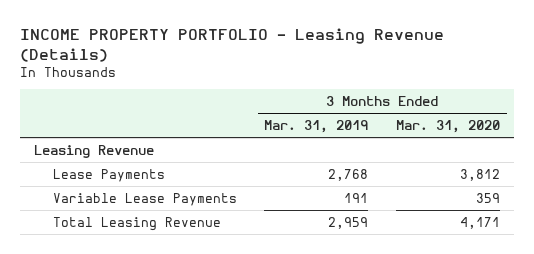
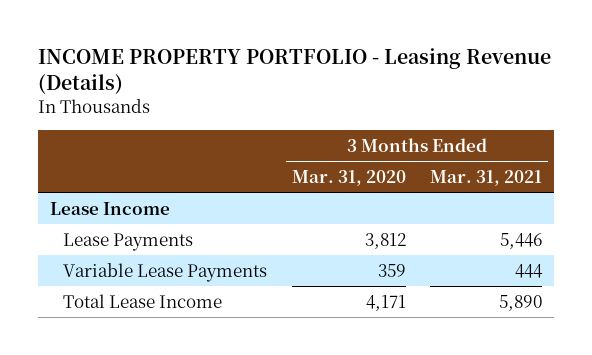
[264,119,369,133] Mar. 31, 2019 -> none
none -> [430,169,543,186] Mar. 31, 2021
[34,144,155,158] Leasing Revenue -> [49,201,170,215] Lease Income
[52,216,221,231] Total Leasing Revenue -> [63,293,223,308] Total Lease Income

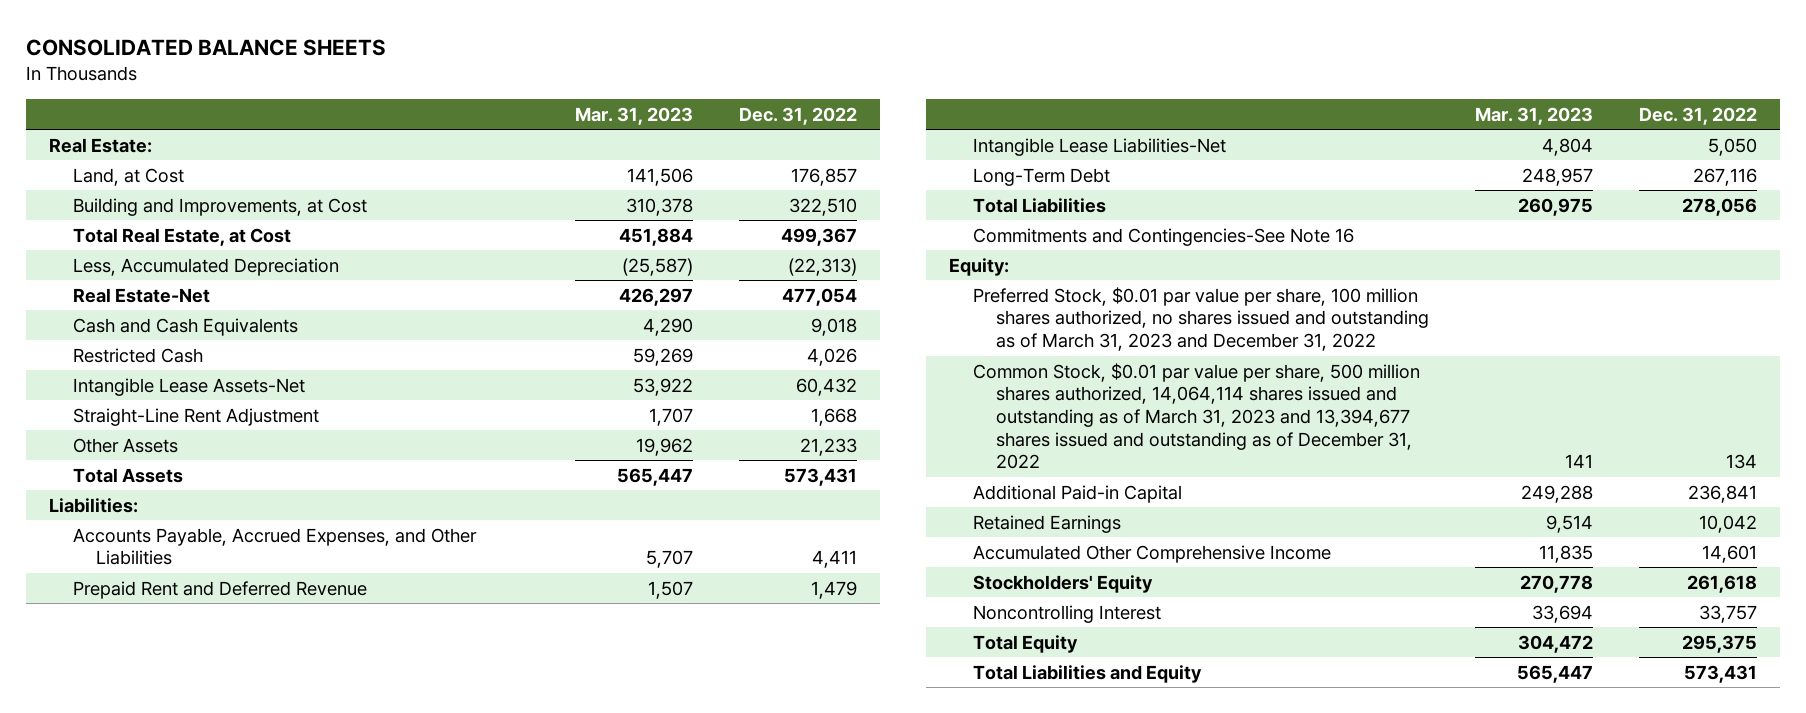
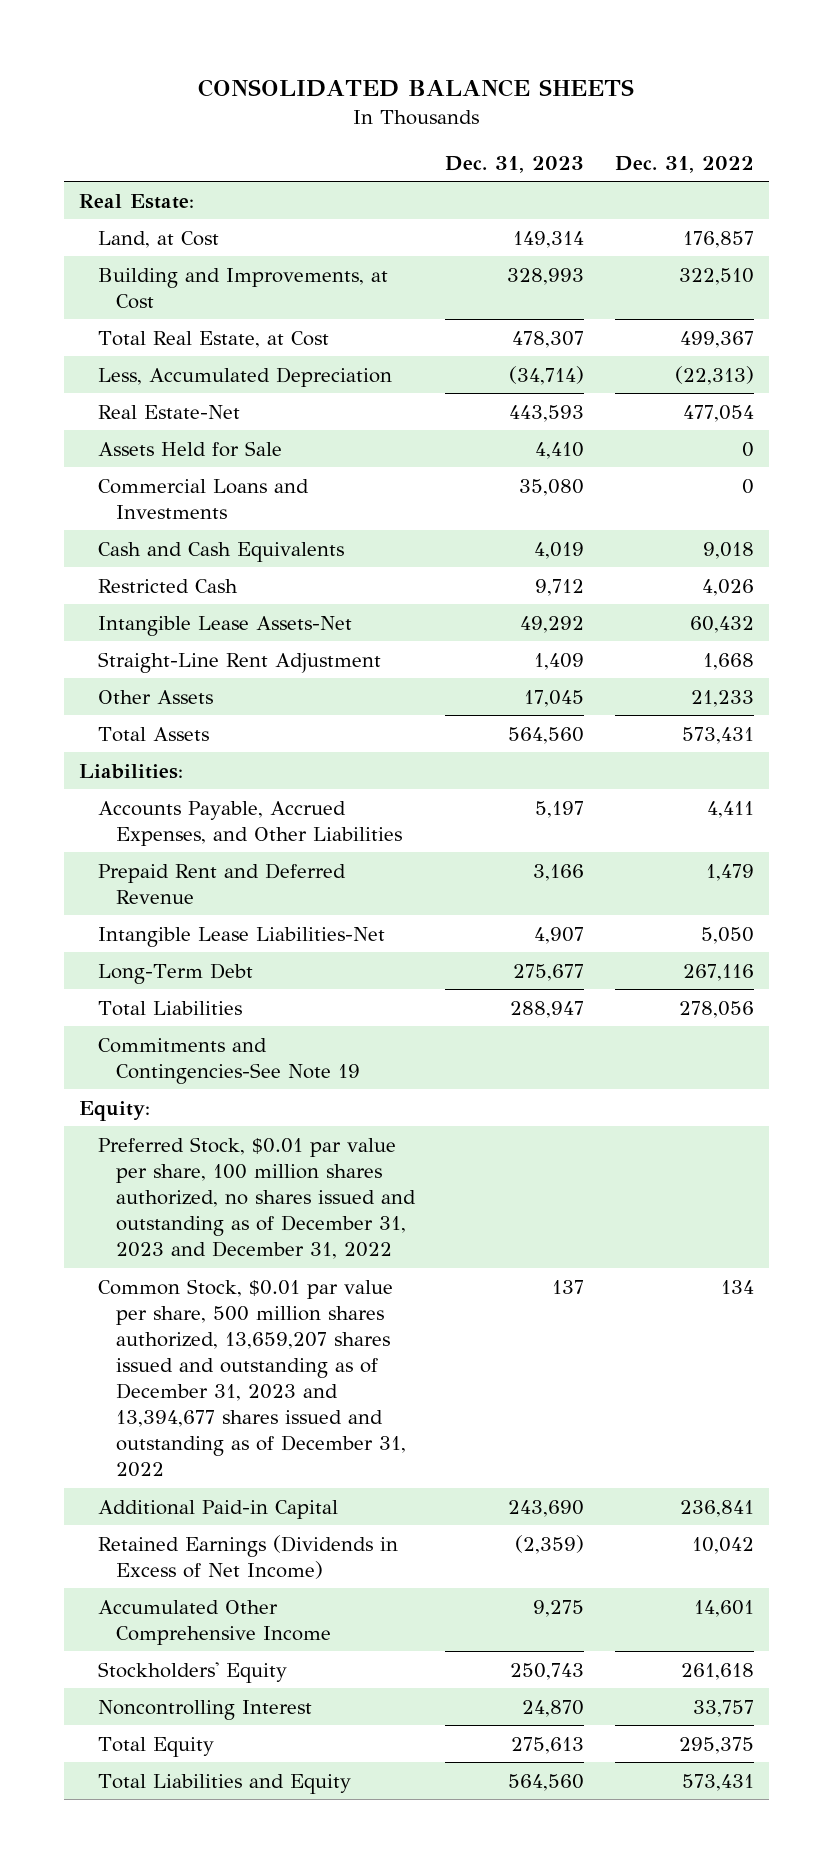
[575,106,694,125] Mar. 31, 2023 -> none
none -> [445,155,585,173] Dec. 31, 2023
none -> [97,440,282,457] Assets Held for Sale
none -> [97,478,309,519] Commercial Loans and Investments
[972,227,1354,246] Commitments and Contingencies-See Note 16 -> [97,1037,361,1084] Commitments and Contingencies-See Note 19
[972,286,1430,352] Preferred Stock, $0.01 par value per share, 100 million shares authorized, no shares issued and outstanding as of March 31, 2023 and December 31, 2022 -> [97,1136,417,1260] Preferred Stock, $0.01 par value per share, 100 million shares authorized, no shares issued and outstanding as of December 31, 2023 and December 31, 2022
[972,362,1420,470] Common Stock, $0.01 par value per share, 500 million shares authorized, 14,064,114 shares issued and outstanding as of March 31, 2023 and 13,394,677 shares issued and outstanding as of December 31, 2022 -> [97,1278,407,1478] Common Stock, $0.01 par value per share, 500 million shares authorized, 13,659,207 shares issued and outstanding as of December 31, 2023 and 13,394,677 shares issued and outstanding as of December 31, 2022
[972,514,1121,533] Retained Earnings -> [97,1534,398,1579] Retained Earnings (Dividends in Excess of Net Income)

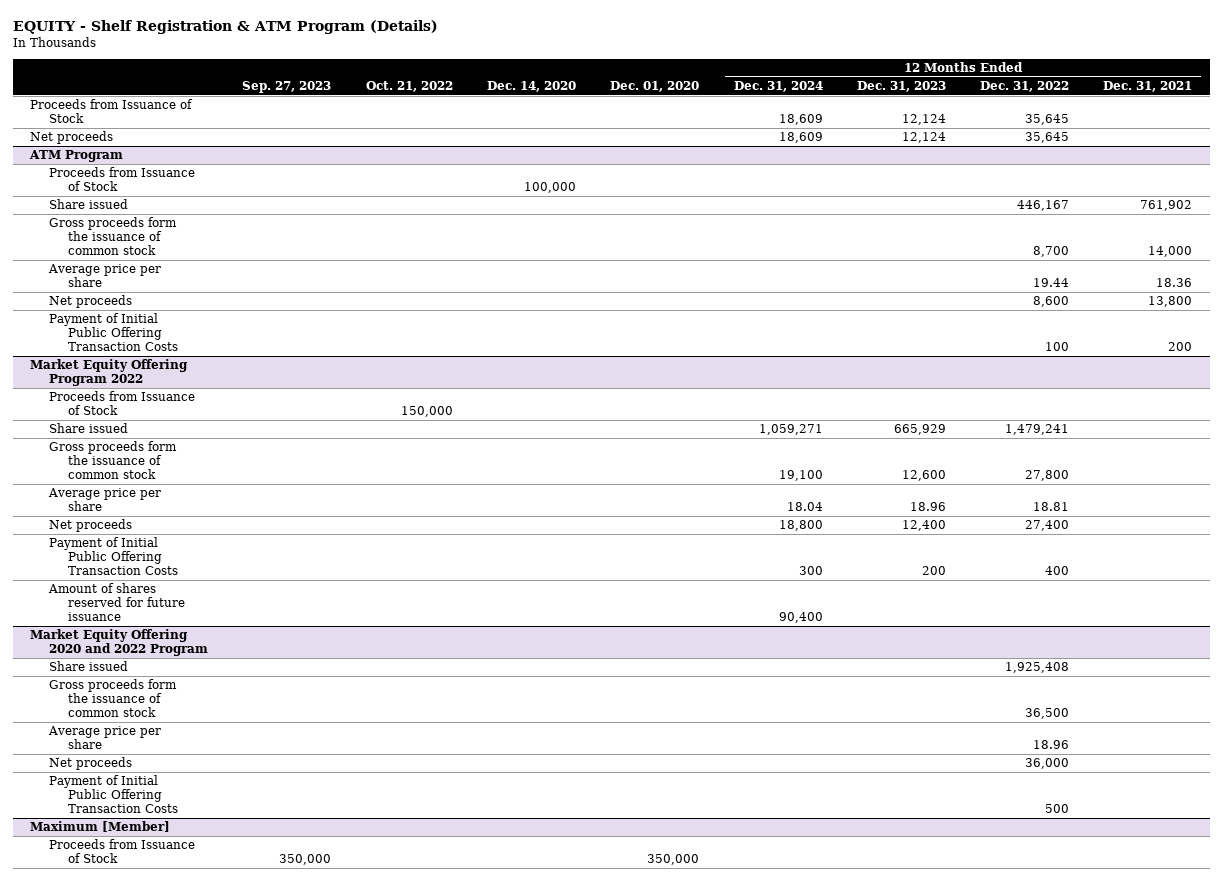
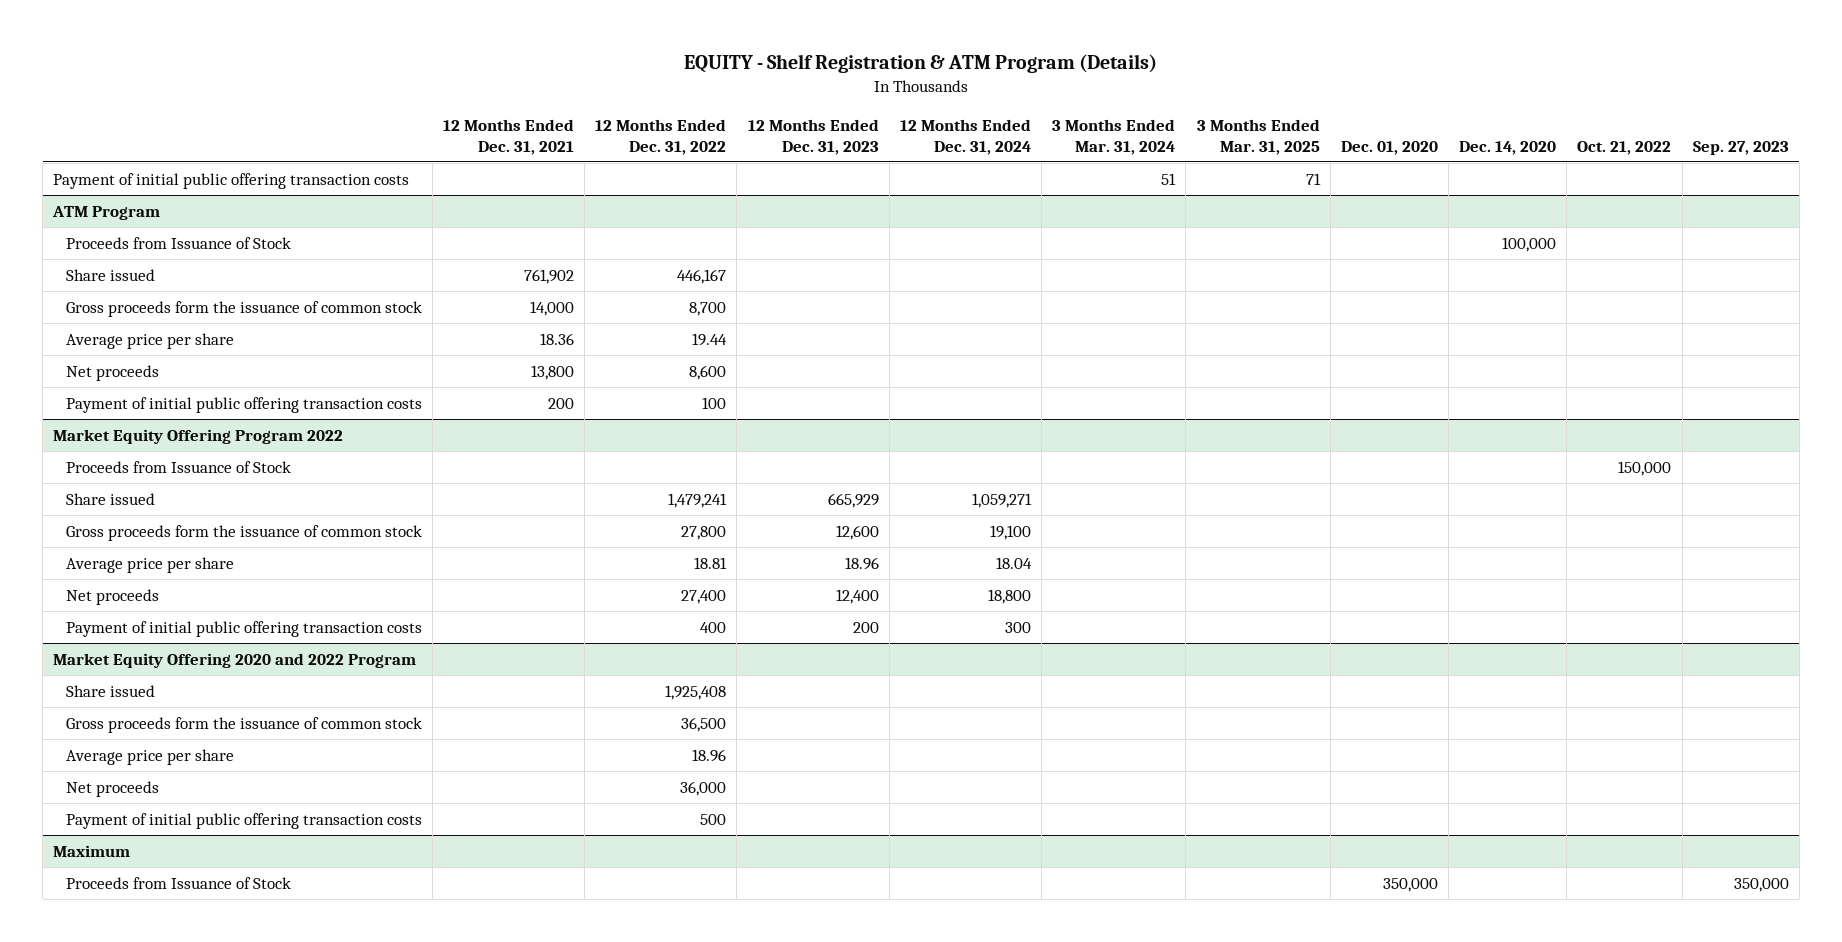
none -> [1052,118,1176,155] 3 Months Ended Mar. 31, 2024
none -> [1196,118,1320,155] 3 Months Ended Mar. 31, 2025
[30,99,194,124] Proceeds from Issuance of Stock -> none
[30,131,114,145] Net proceeds -> none
none -> [53,172,410,189] Payment of initial public offering transaction costs
[48,313,178,352] Payment of Initial Public Offering Transaction Costs -> [65,396,422,413] Payment of initial public offering transaction costs
[47,583,185,622] Amount of shares reserved for future issuance -> none
[48,537,178,576] Payment of Initial Public Offering Transaction Costs -> [65,620,422,637] Payment of initial public offering transaction costs
[48,775,178,814] Payment of Initial Public Offering Transaction Costs -> [65,812,422,829] Payment of initial public offering transaction costs
[30,821,171,833] Maximum [Member] -> [53,844,131,857] Maximum

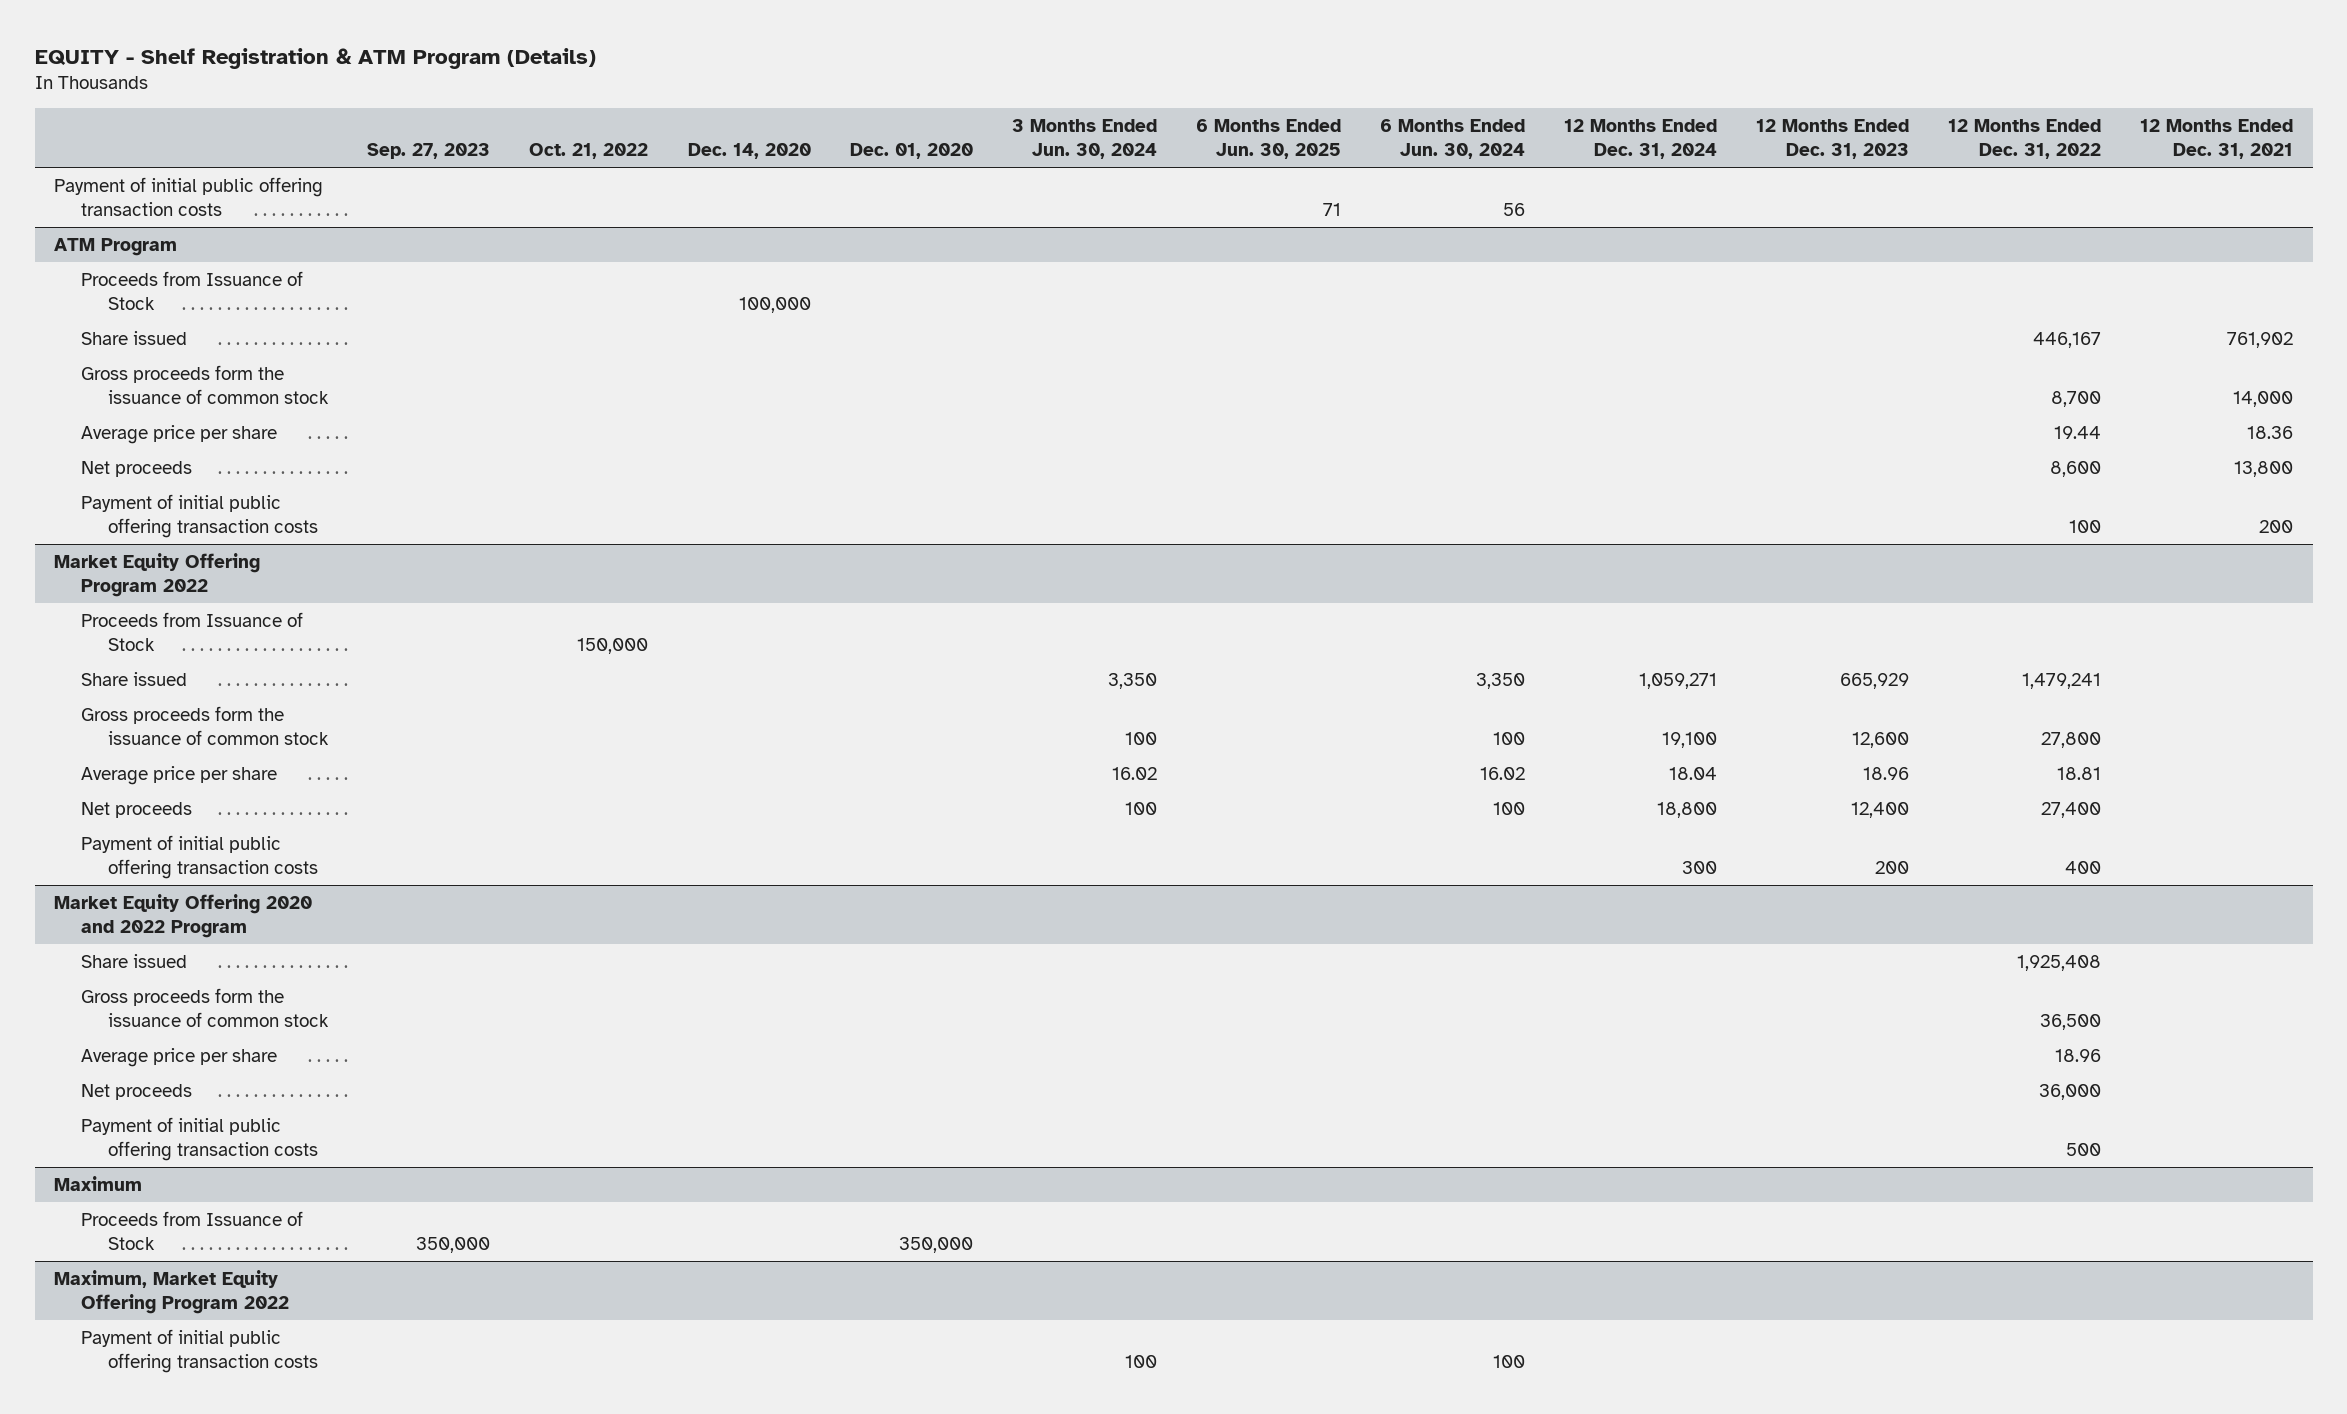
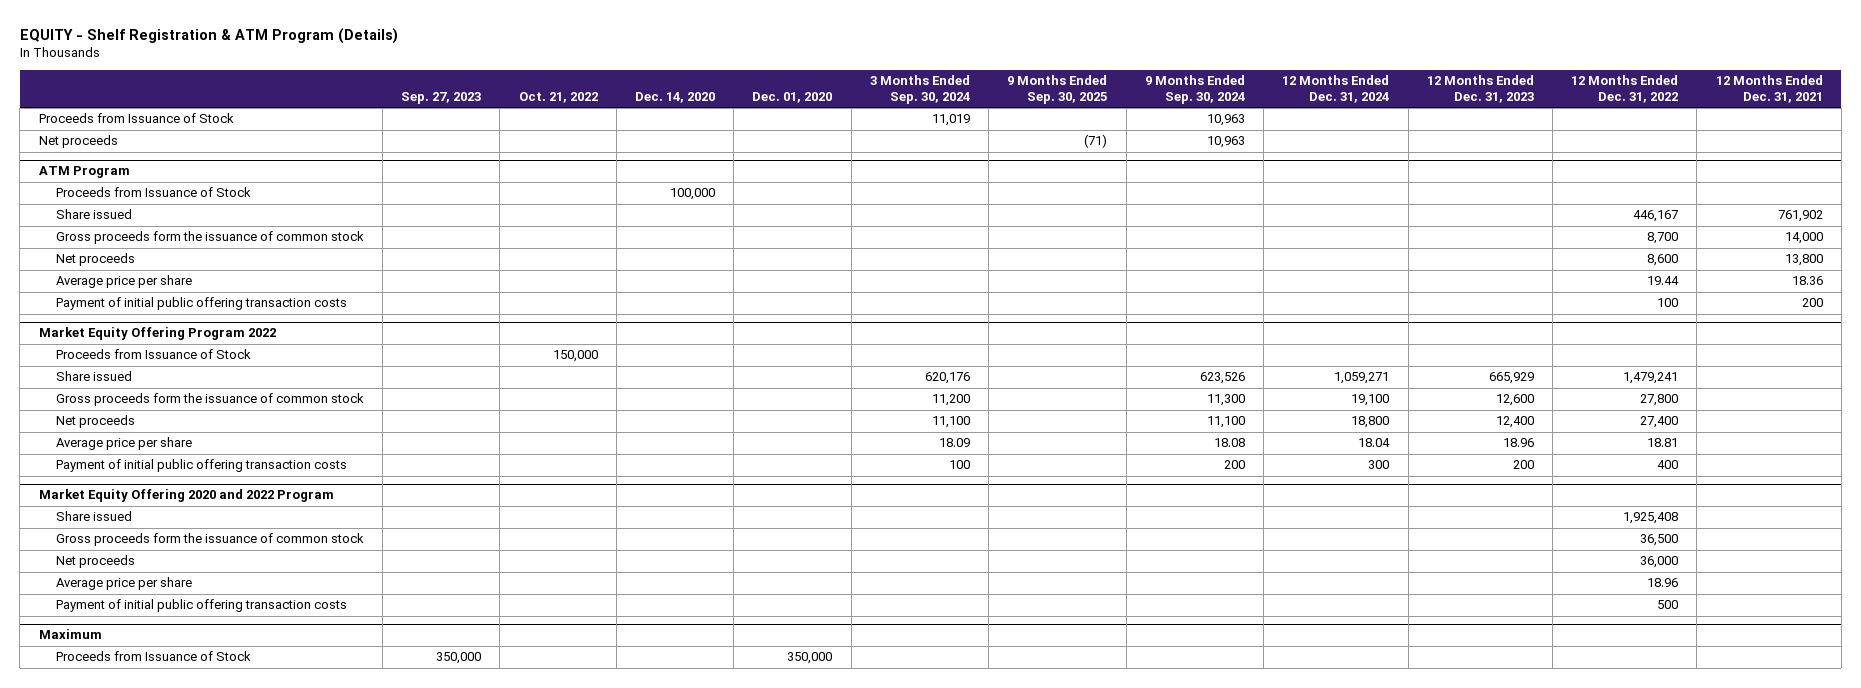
[1011,119,1157,159] 3 Months Ended Jun. 30, 2024 -> none
[1195,119,1341,159] 6 Months Ended Jun. 30, 2025 -> none
[1379,119,1525,159] 6 Months Ended Jun. 30, 2024 -> none
none -> [869,75,970,105] 3 Months Ended Sep. 30, 2024
none -> [1007,75,1108,105] 9 Months Ended Sep. 30, 2025
none -> [1144,75,1245,105] 9 Months Ended Sep. 30, 2024
[54,177,324,216] Payment of initial public offering transaction costs -> none
none -> [38,113,234,124] Proceeds from Issuance of Stock
none -> [38,135,118,149] Net proceeds
[81,425,278,445] Average price per share -> [55,275,192,289] Average price per share
[81,766,278,786] Average price per share -> [55,437,192,451] Average price per share
[81,1048,278,1068] Average price per share -> [55,577,192,591] Average price per share
[54,1270,290,1314] Maximum, Market Equity Offering Program 2022 -> none
[81,1329,319,1373] Payment of initial public offering transaction costs -> none

